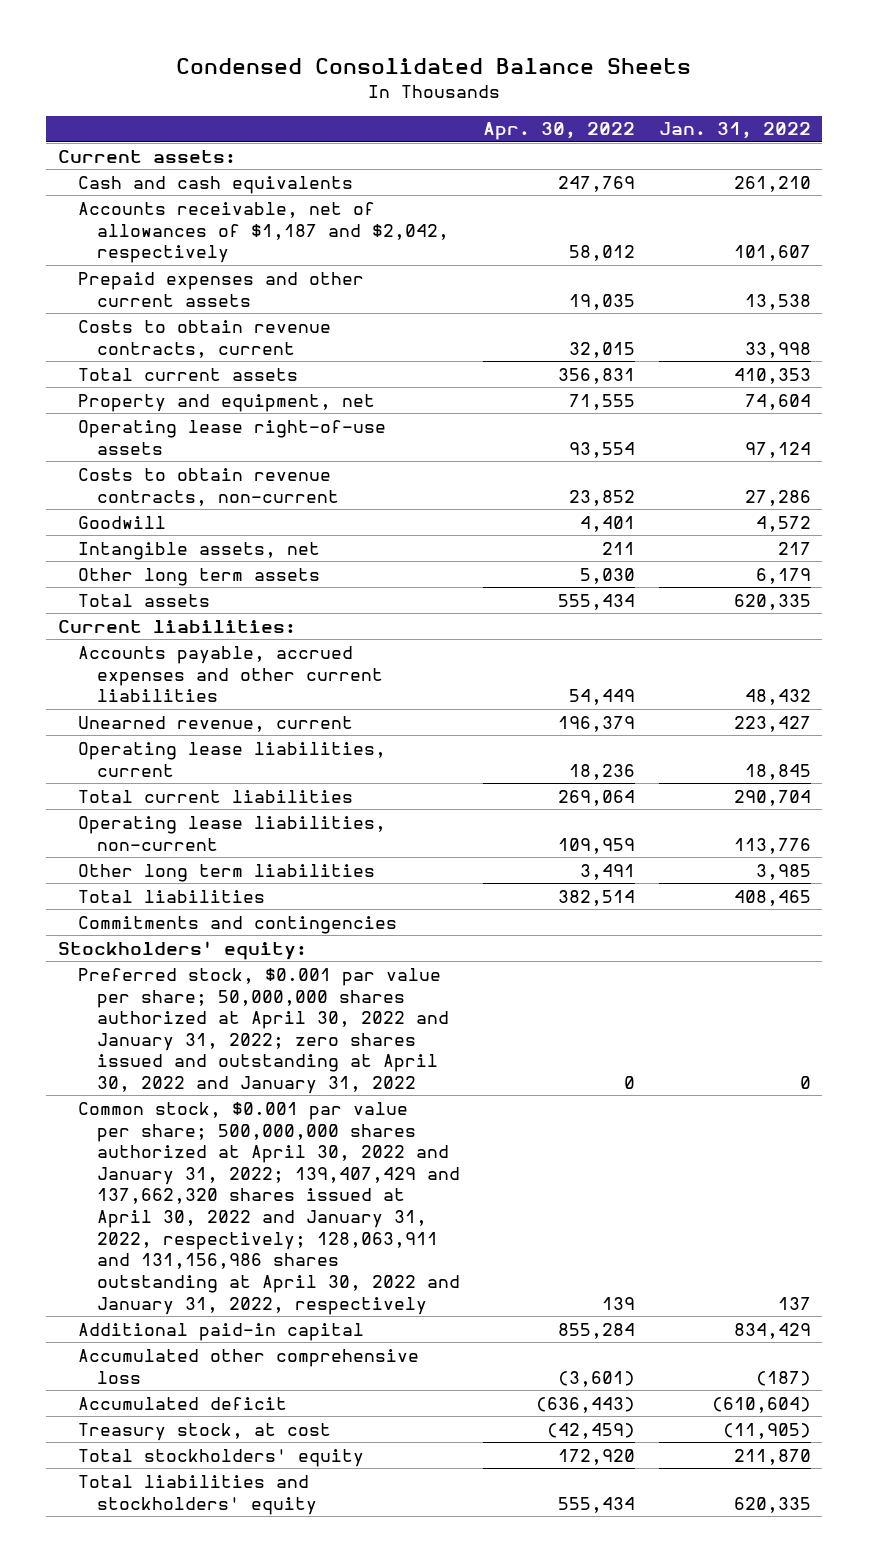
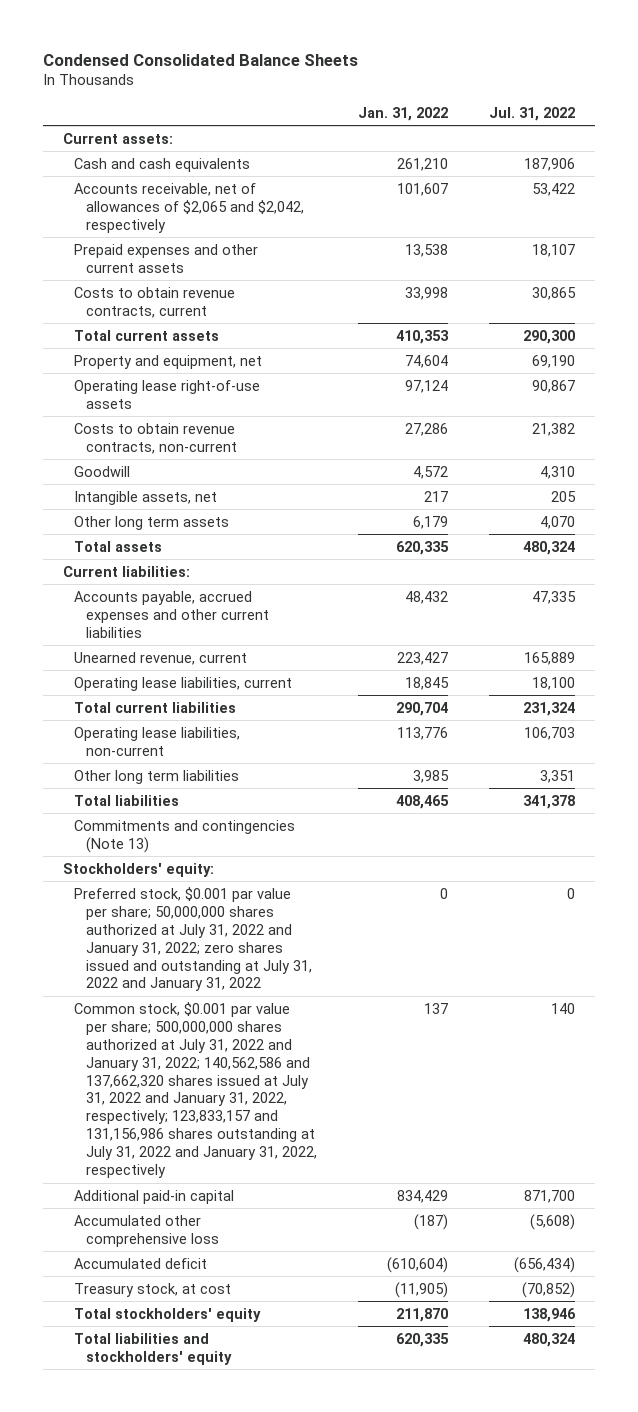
[483,122,636,141] Apr. 30, 2022 -> none
none -> [488,106,575,121] Jul. 31, 2022
[77,201,450,264] Accounts receivable, net of allowances of $1,187 and $2,042, respectively -> [74,182,304,233] Accounts receivable, net of allowances of $2,065 and $2,042, respectively
[77,915,397,934] Commitments and contingencies -> [74,819,296,853] Commitments and contingencies (Note 13)
[77,967,450,1095] Preferred stock, $0.001 par value per share; 50,000,000 shares authorized at April 30, 2022 and January 31, 2022; zero shares issued and outstanding at April 30, 2022 and January 31, 2022 -> [74,886,312,992] Preferred stock, $0.001 par value per share; 50,000,000 shares authorized at July 31, 2022 and January 31, 2022; zero shares issued and outstanding at July 31, 2022 and January 31, 2022
[77,1101,461,1315] Common stock, $0.001 par value per share; 500,000,000 shares authorized at April 30, 2022 and January 31, 2022; 139,407,429 and 137,662,320 shares issued at April 30, 2022 and January 31, 2022, respectively; 128,063,911 and 131,156,986 shares outstanding at April 30, 2022 and January 31, 2022, respectively -> [74,1001,317,1179] Common stock, $0.001 par value per share; 500,000,000 shares authorized at July 31, 2022 and January 31, 2022; 140,562,586 and 137,662,320 shares issued at July 31, 2022 and January 31, 2022, respectively; 123,833,157 and 131,156,986 shares outstanding at July 31, 2022 and January 31, 2022, respectively

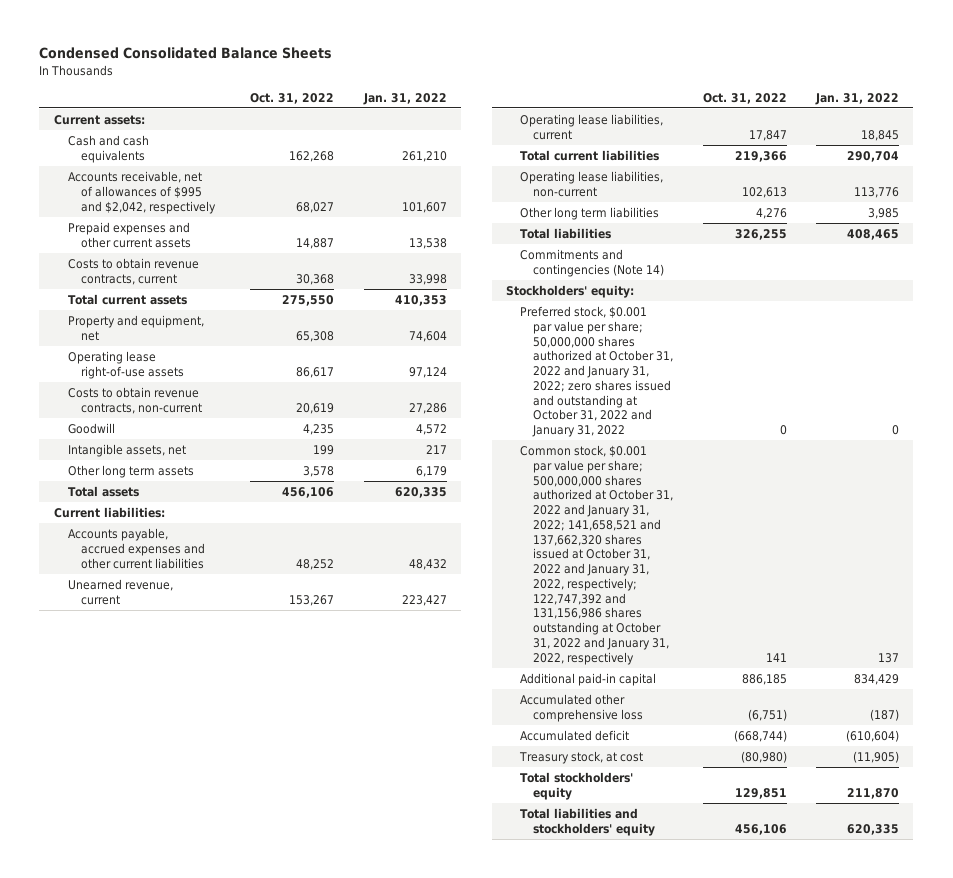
[488,106,575,121] Jul. 31, 2022 -> none
none -> [250,92,335,104] Oct. 31, 2022
[74,182,304,233] Accounts receivable, net of allowances of $2,065 and $2,042, respectively -> [67,171,217,214] Accounts receivable, net of allowances of $995 and $2,042, respectively
[74,819,296,853] Commitments and contingencies (Note 13) -> [519,249,665,277] Commitments and contingencies (Note 14)
[74,886,312,992] Preferred stock, $0.001 par value per share; 50,000,000 shares authorized at July 31, 2022 and January 31, 2022; zero shares issued and outstanding at July 31, 2022 and January 31, 2022 -> [519,306,674,438] Preferred stock, $0.001 par value per share; 50,000,000 shares authorized at October 31, 2022 and January 31, 2022; zero shares issued and outstanding at October 31, 2022 and January 31, 2022
[74,1001,317,1179] Common stock, $0.001 par value per share; 500,000,000 shares authorized at July 31, 2022 and January 31, 2022; 140,562,586 and 137,662,320 shares issued at July 31, 2022 and January 31, 2022, respectively; 123,833,157 and 131,156,986 shares outstanding at July 31, 2022 and January 31, 2022, respectively -> [519,445,674,665] Common stock, $0.001 par value per share; 500,000,000 shares authorized at October 31, 2022 and January 31, 2022; 141,658,521 and 137,662,320 shares issued at October 31, 2022 and January 31, 2022, respectively; 122,747,392 and 131,156,986 shares outstanding at October 31, 2022 and January 31, 2022, respectively

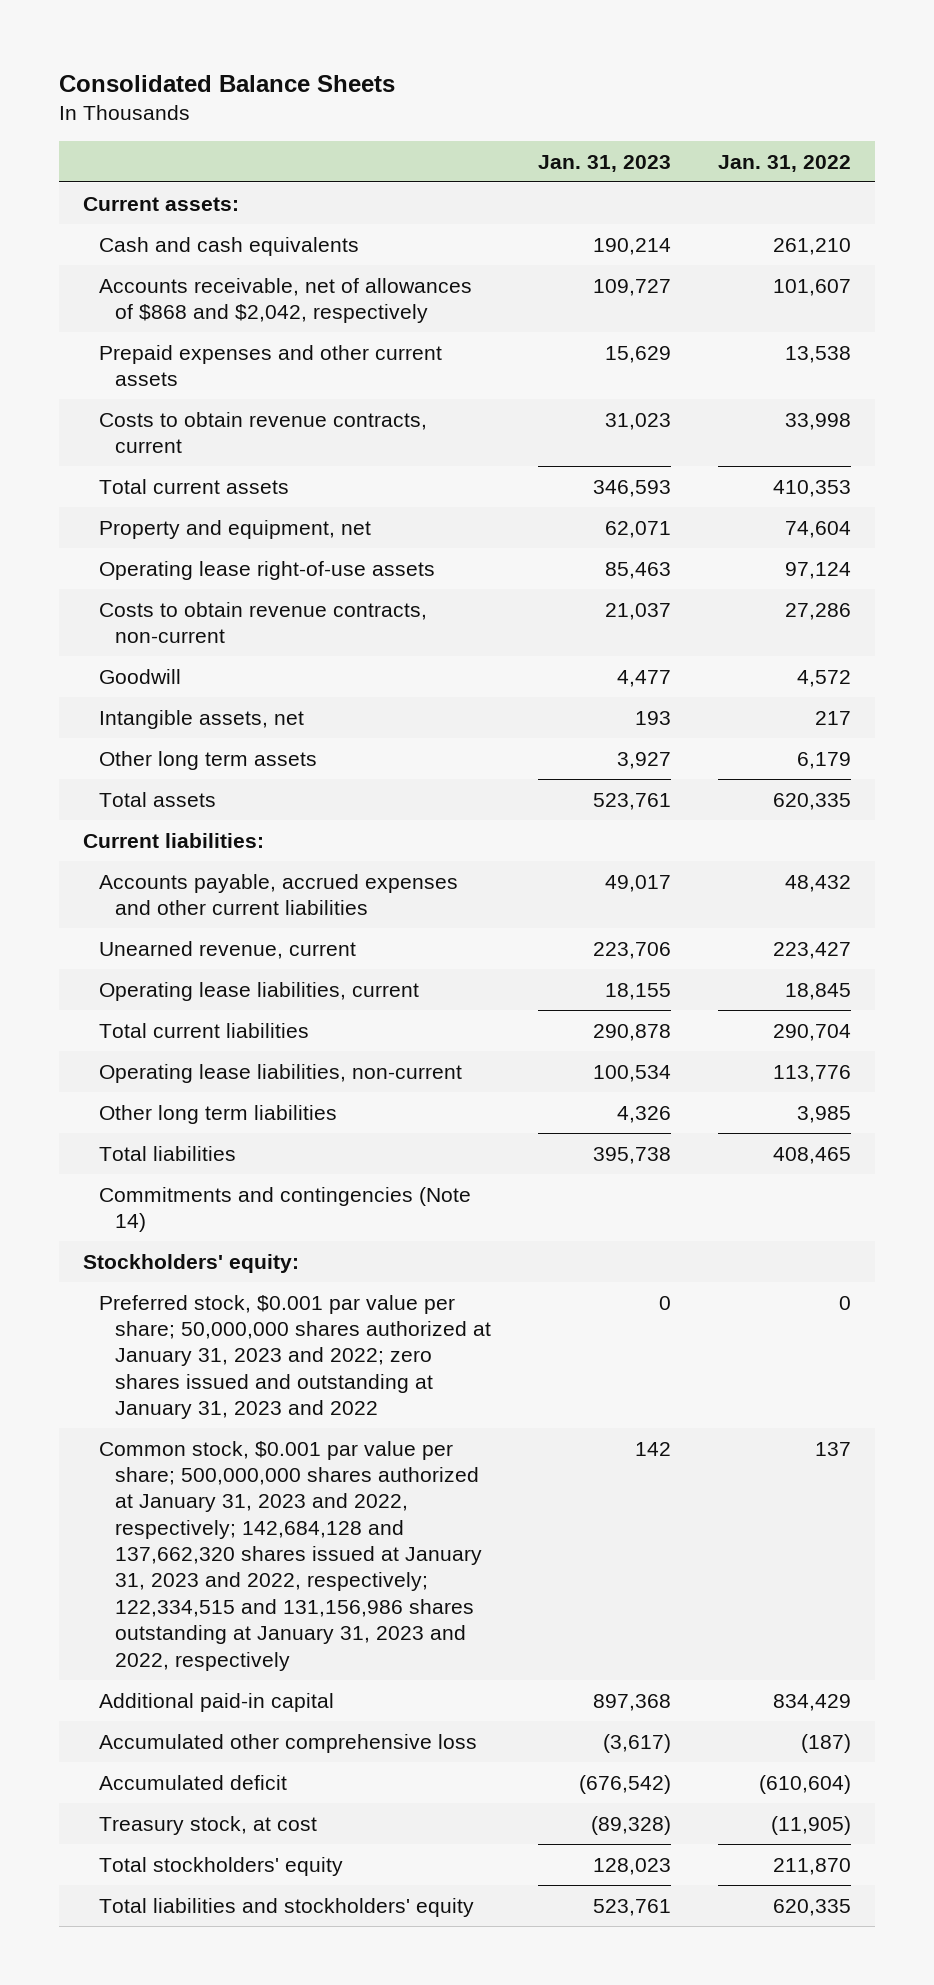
[39,47,333,60] Condensed Consolidated Balance Sheets -> [58,74,395,92] Consolidated Balance Sheets
[250,92,335,104] Oct. 31, 2022 -> none
none -> [537,154,671,172] Jan. 31, 2023
[67,171,217,214] Accounts receivable, net of allowances of $995 and $2,042, respectively -> [98,277,472,323] Accounts receivable, net of allowances of $868 and $2,042, respectively
[519,306,674,438] Preferred stock, $0.001 par value per share; 50,000,000 shares authorized at October 31, 2022 and January 31, 2022; zero shares issued and outstanding at October 31, 2022 and January 31, 2022 -> [98,1294,491,1420] Preferred stock, $0.001 par value per share; 50,000,000 shares authorized at January 31, 2023 and 2022; zero shares issued and outstanding at January 31, 2023 and 2022
[519,445,674,665] Common stock, $0.001 par value per share; 500,000,000 shares authorized at October 31, 2022 and January 31, 2022; 141,658,521 and 137,662,320 shares issued at October 31, 2022 and January 31, 2022, respectively; 122,747,392 and 131,156,986 shares outstanding at October 31, 2022 and January 31, 2022, respectively -> [98,1440,482,1671] Common stock, $0.001 par value per share; 500,000,000 shares authorized at January 31, 2023 and 2022, respectively; 142,684,128 and 137,662,320 shares issued at January 31, 2023 and 2022, respectively; 122,334,515 and 131,156,986 shares outstanding at January 31, 2023 and 2022, respectively

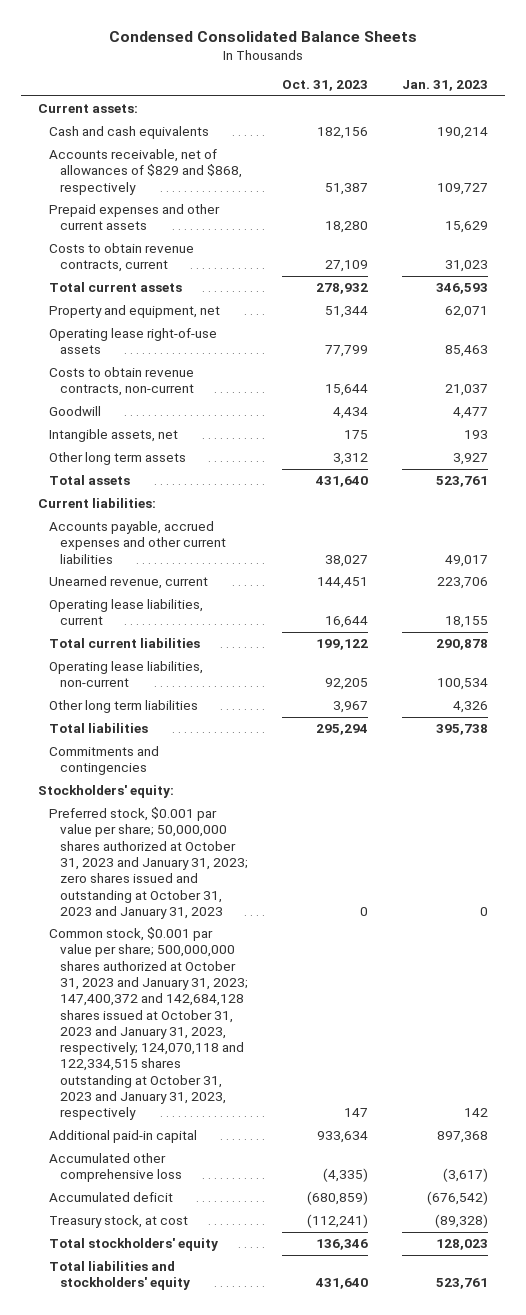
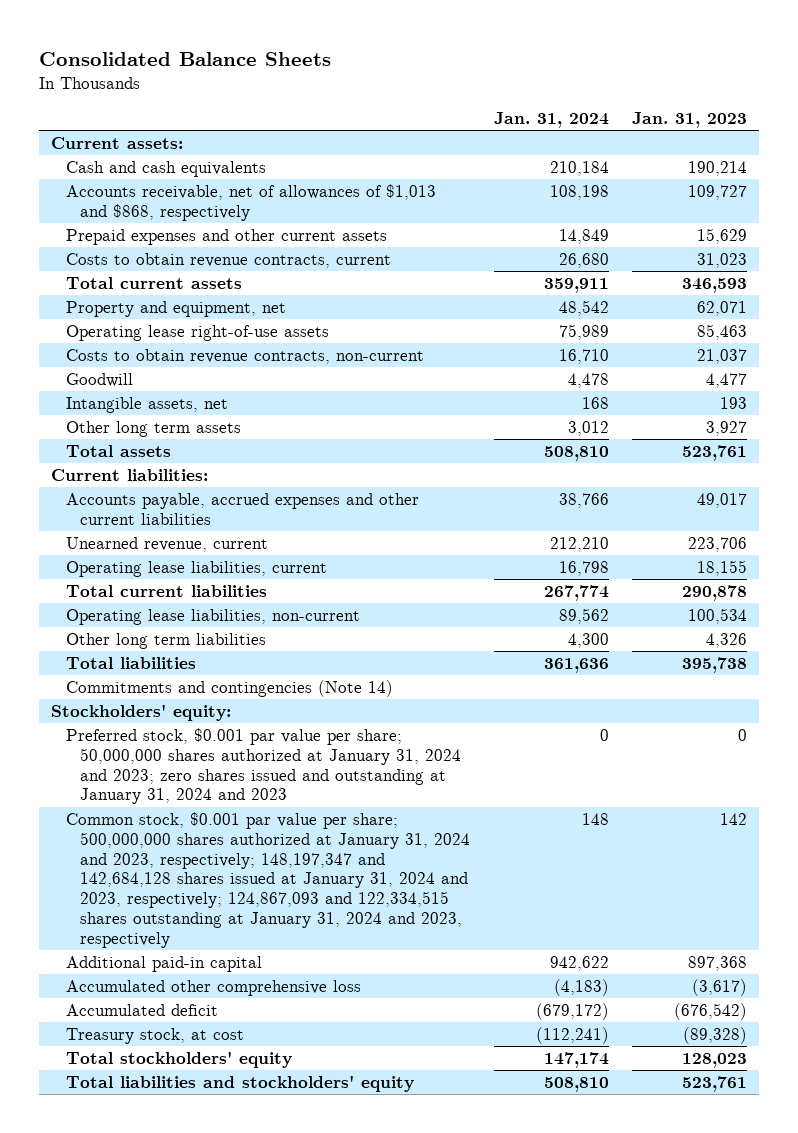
[109,30,418,42] Condensed Consolidated Balance Sheets -> [39,51,332,66] Consolidated Balance Sheets
[282,80,369,92] Oct. 31, 2023 -> none
none -> [493,111,609,128] Jan. 31, 2024
[49,149,243,195] Accounts receivable, net of allowances of $829 and $868, respectively -> [65,184,436,221] Accounts receivable, net of allowances of $1,013 and $868, respectively
[49,746,160,776] Commitments and contingencies -> [65,680,393,698] Commitments and contingencies (Note 14)
[49,807,249,919] Preferred stock, $0.001 par value per share; 50,000,000 shares authorized at October 31, 2023 and January 31, 2023; zero shares issued and outstanding at October 31, 2023 and January 31, 2023 -> [65,728,462,805] Preferred stock, $0.001 par value per share; 50,000,000 shares authorized at January 31, 2024 and 2023; zero shares issued and outstanding at January 31, 2024 and 2023
[49,927,249,1121] Common stock, $0.001 par value per share; 500,000,000 shares authorized at October 31, 2023 and January 31, 2023; 147,400,372 and 142,684,128 shares issued at October 31, 2023 and January 31, 2023, respectively; 124,070,118 and 122,334,515 shares outstanding at October 31, 2023 and January 31, 2023, respectively -> [65,812,471,948] Common stock, $0.001 par value per share; 500,000,000 shares authorized at January 31, 2024 and 2023, respectively; 148,197,347 and 142,684,128 shares issued at January 31, 2024 and 2023, respectively; 124,867,093 and 122,334,515 shares outstanding at January 31, 2024 and 2023, respectively

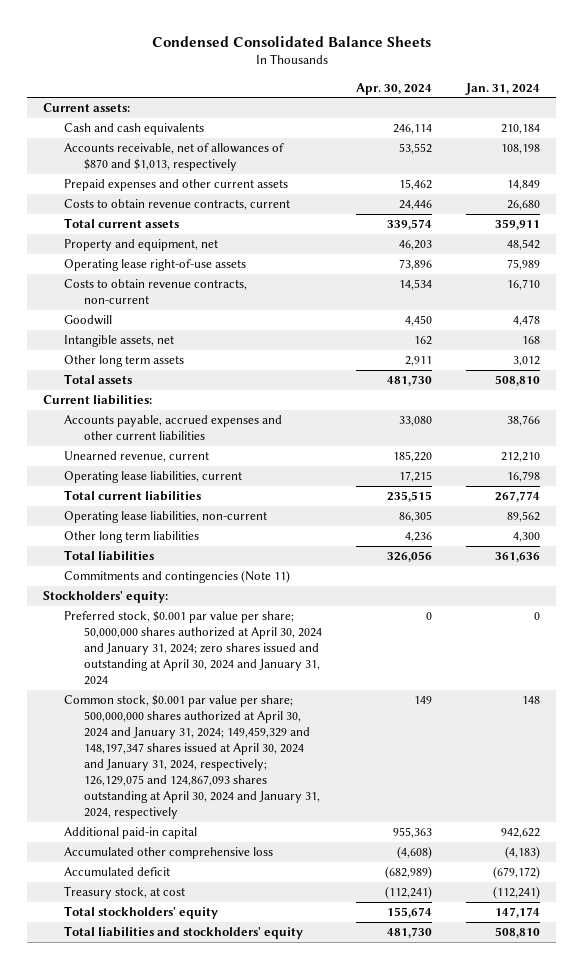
[39,51,332,66] Consolidated Balance Sheets -> [151,35,431,47] Condensed Consolidated Balance Sheets
[631,111,747,128] Jan. 31, 2023 -> none
none -> [355,82,432,95] Apr. 30, 2024
[65,184,436,221] Accounts receivable, net of allowances of $1,013 and $868, respectively -> [63,143,284,172] Accounts receivable, net of allowances of $870 and $1,013, respectively
[65,680,393,698] Commitments and contingencies (Note 14) -> [63,570,290,584] Commitments and contingencies (Note 11)
[65,728,462,805] Preferred stock, $0.001 par value per share; 50,000,000 shares authorized at January 31, 2024 and 2023; zero shares issued and outstanding at January 31, 2024 and 2023 -> [63,611,323,686] Preferred stock, $0.001 par value per share; 50,000,000 shares authorized at April 30, 2024 and January 31, 2024; zero shares issued and outstanding at April 30, 2024 and January 31, 2024
[65,812,471,948] Common stock, $0.001 par value per share; 500,000,000 shares authorized at January 31, 2024 and 2023, respectively; 148,197,347 and 142,684,128 shares issued at January 31, 2024 and 2023, respectively; 124,867,093 and 122,334,515 shares outstanding at January 31, 2024 and 2023, respectively -> [63,695,321,820] Common stock, $0.001 par value per share; 500,000,000 shares authorized at April 30, 2024 and January 31, 2024; 149,459,329 and 148,197,347 shares issued at April 30, 2024 and January 31, 2024, respectively; 126,129,075 and 124,867,093 shares outstanding at April 30, 2024 and January 31, 2024, respectively

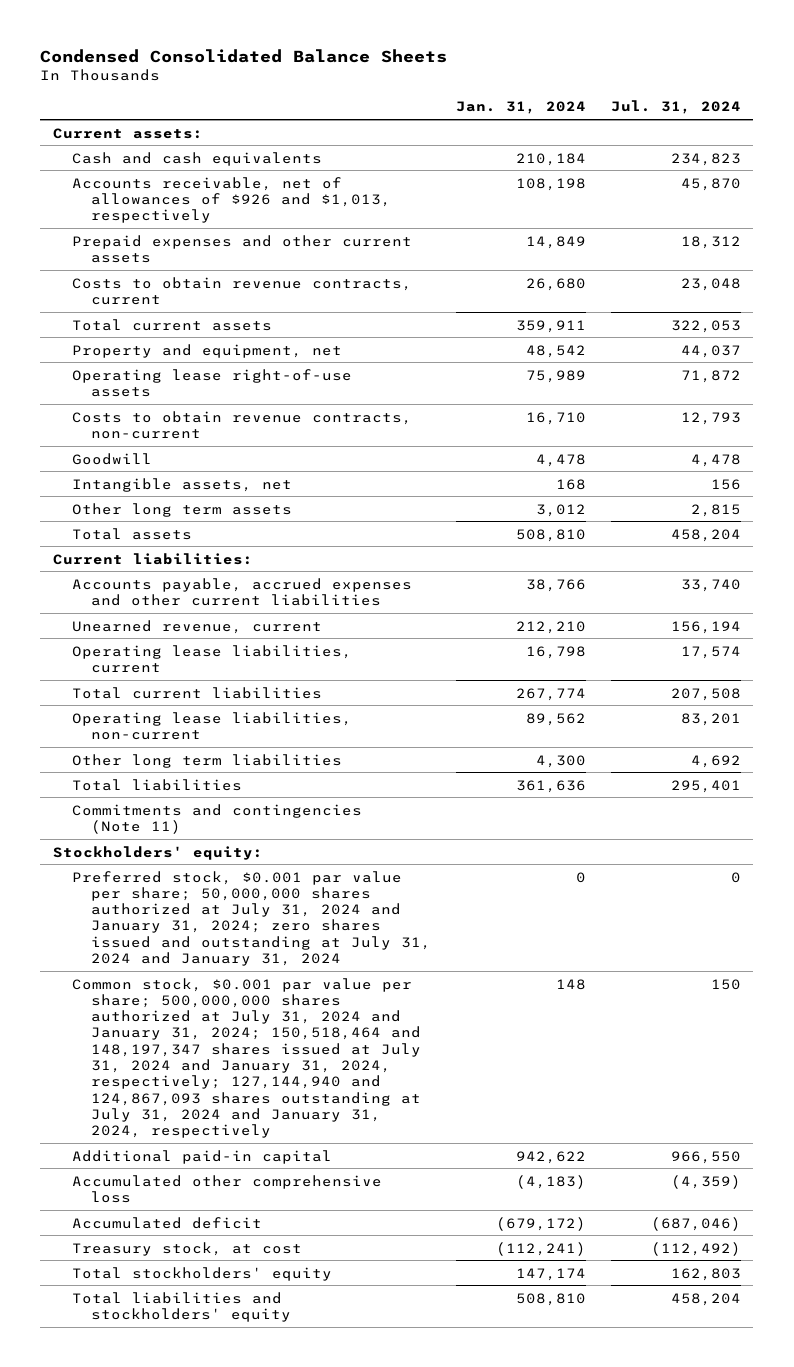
[355,82,432,95] Apr. 30, 2024 -> none
none -> [610,100,741,115] Jul. 31, 2024
[63,143,284,172] Accounts receivable, net of allowances of $870 and $1,013, respectively -> [71,176,392,224] Accounts receivable, net of allowances of $926 and $1,013, respectively
[63,611,323,686] Preferred stock, $0.001 par value per share; 50,000,000 shares authorized at April 30, 2024 and January 31, 2024; zero shares issued and outstanding at April 30, 2024 and January 31, 2024 -> [71,870,432,967] Preferred stock, $0.001 par value per share; 50,000,000 shares authorized at July 31, 2024 and January 31, 2024; zero shares issued and outstanding at July 31, 2024 and January 31, 2024
[63,695,321,820] Common stock, $0.001 par value per share; 500,000,000 shares authorized at April 30, 2024 and January 31, 2024; 149,459,329 and 148,197,347 shares issued at April 30, 2024 and January 31, 2024, respectively; 126,129,075 and 124,867,093 shares outstanding at April 30, 2024 and January 31, 2024, respectively -> [71,977,422,1139] Common stock, $0.001 par value per share; 500,000,000 shares authorized at July 31, 2024 and January 31, 2024; 150,518,464 and 148,197,347 shares issued at July 31, 2024 and January 31, 2024, respectively; 127,144,940 and 124,867,093 shares outstanding at July 31, 2024 and January 31, 2024, respectively

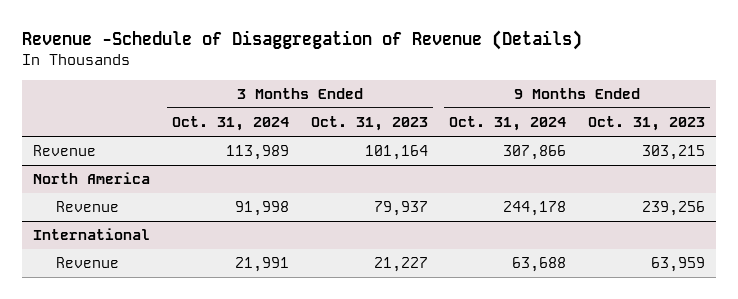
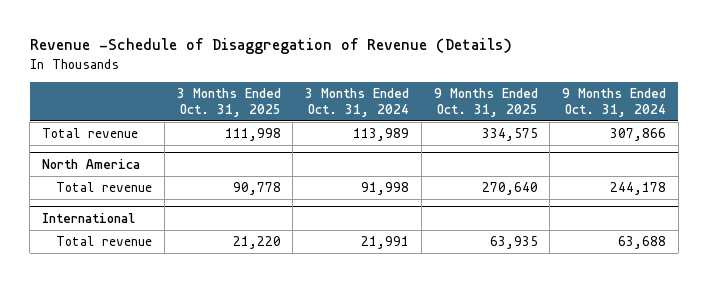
[310,116,428,132] Oct. 31, 2023 -> none
[587,116,705,132] Oct. 31, 2023 -> none
none -> [176,88,281,117] 3 Months Ended Oct. 31, 2025
none -> [433,88,538,117] 9 Months Ended Oct. 31, 2025
[33,145,97,157] Revenue -> [41,128,138,139] Total revenue
[56,201,120,213] Revenue -> [56,182,153,193] Total revenue
[56,257,120,269] Revenue -> [56,236,153,247] Total revenue

